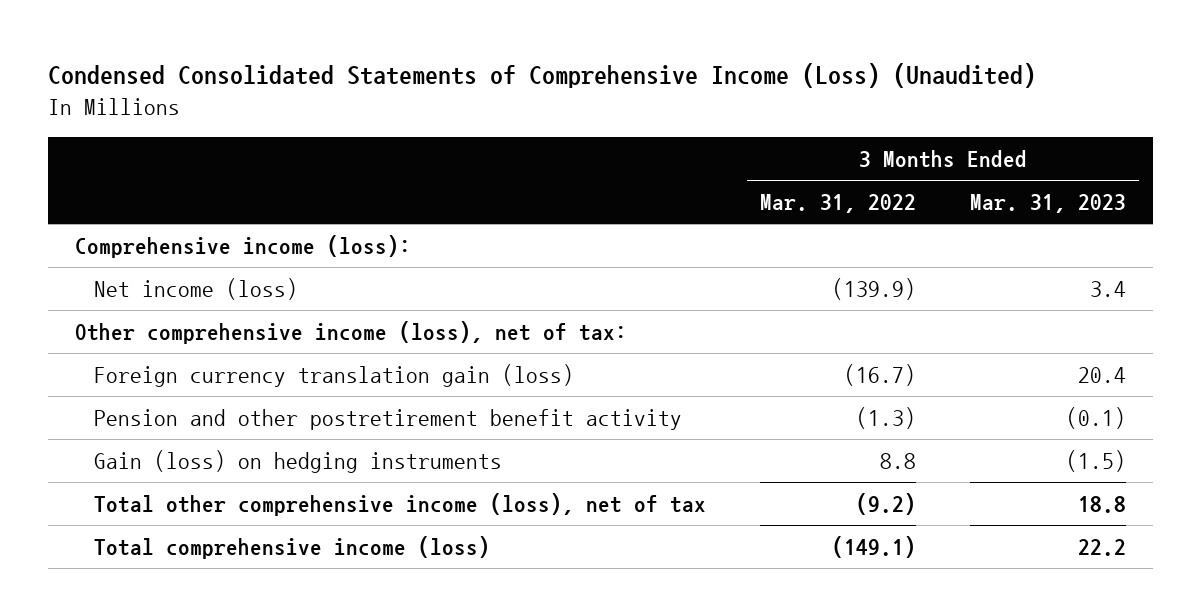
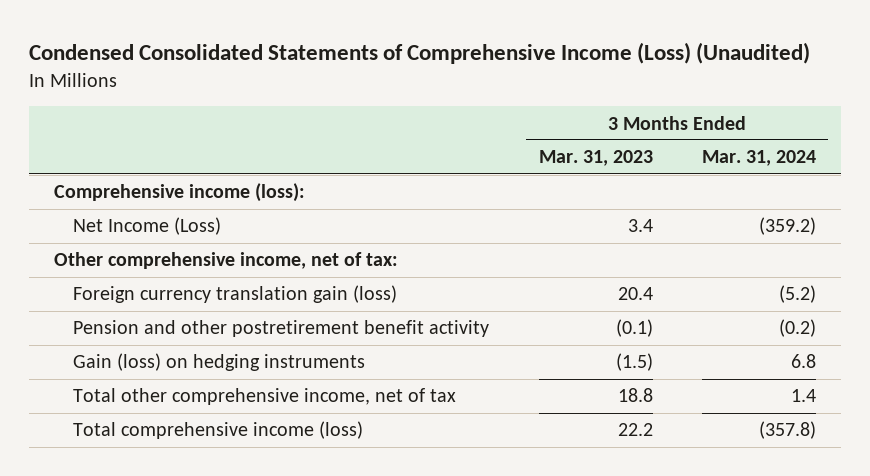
[759,194,916,214] Mar. 31, 2022 -> none
none -> [701,150,816,167] Mar. 31, 2024
[94,277,299,300] Net income (loss) -> [73,217,222,236] Net Income (Loss)
[75,320,628,344] Other comprehensive income (loss), net of tax: -> [54,252,399,270] Other comprehensive income, net of tax:
[94,492,707,516] Total other comprehensive income (loss), net of tax -> [73,388,457,406] Total other comprehensive income, net of tax

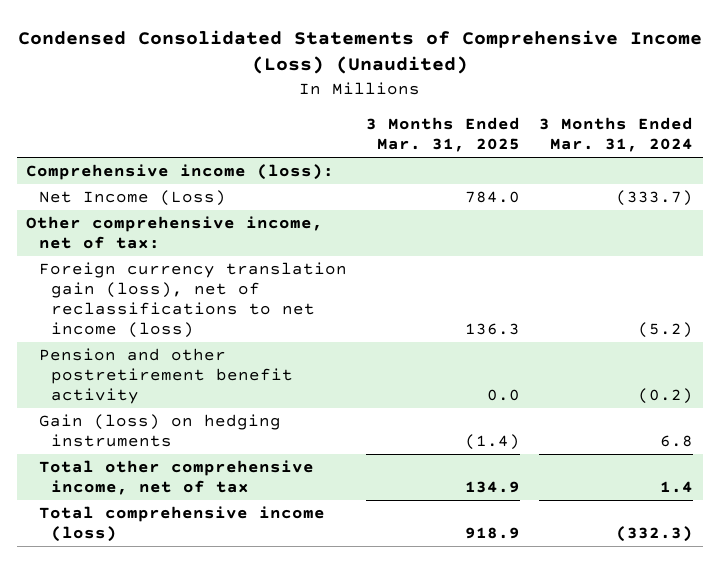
[538,150,653,167] Mar. 31, 2023 -> none
none -> [366,117,521,153] 3 Months Ended Mar. 31, 2025
[758,217,816,236] (359.2) -> [616,190,694,207] (333.7)
[73,285,398,304] Foreign currency translation gain (loss) -> [38,262,347,339] Foreign currency translation gain (loss), net of reclassifications to net income (loss)
[758,421,816,440] (357.8) -> [616,526,694,543] (332.3)

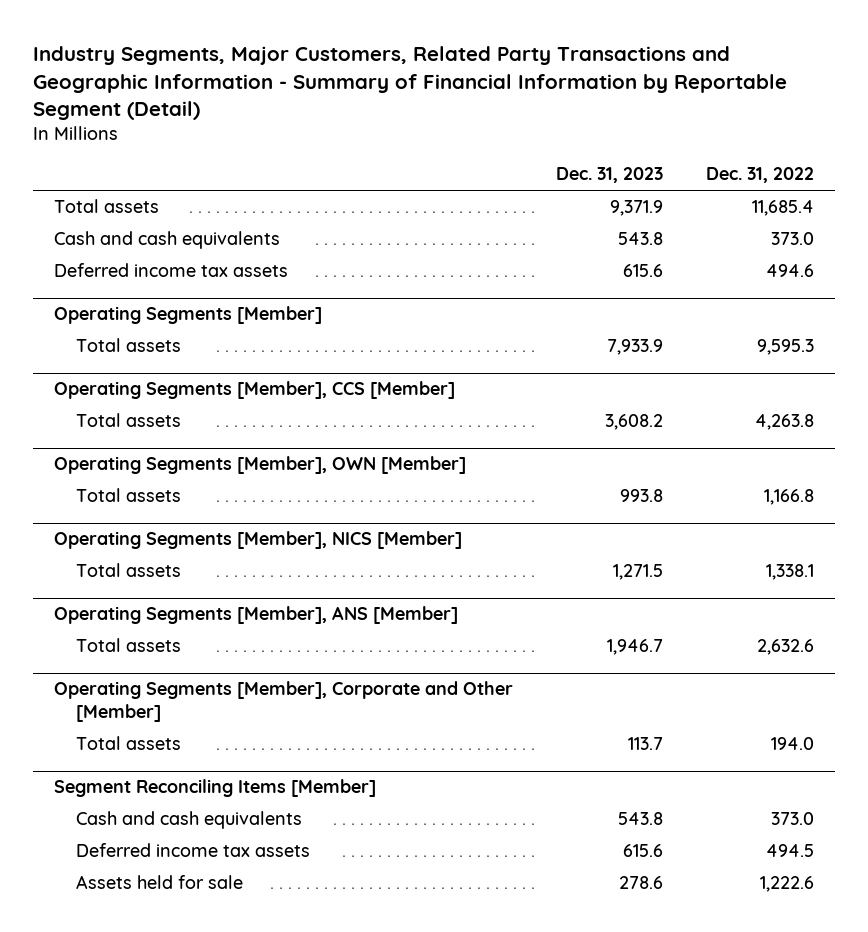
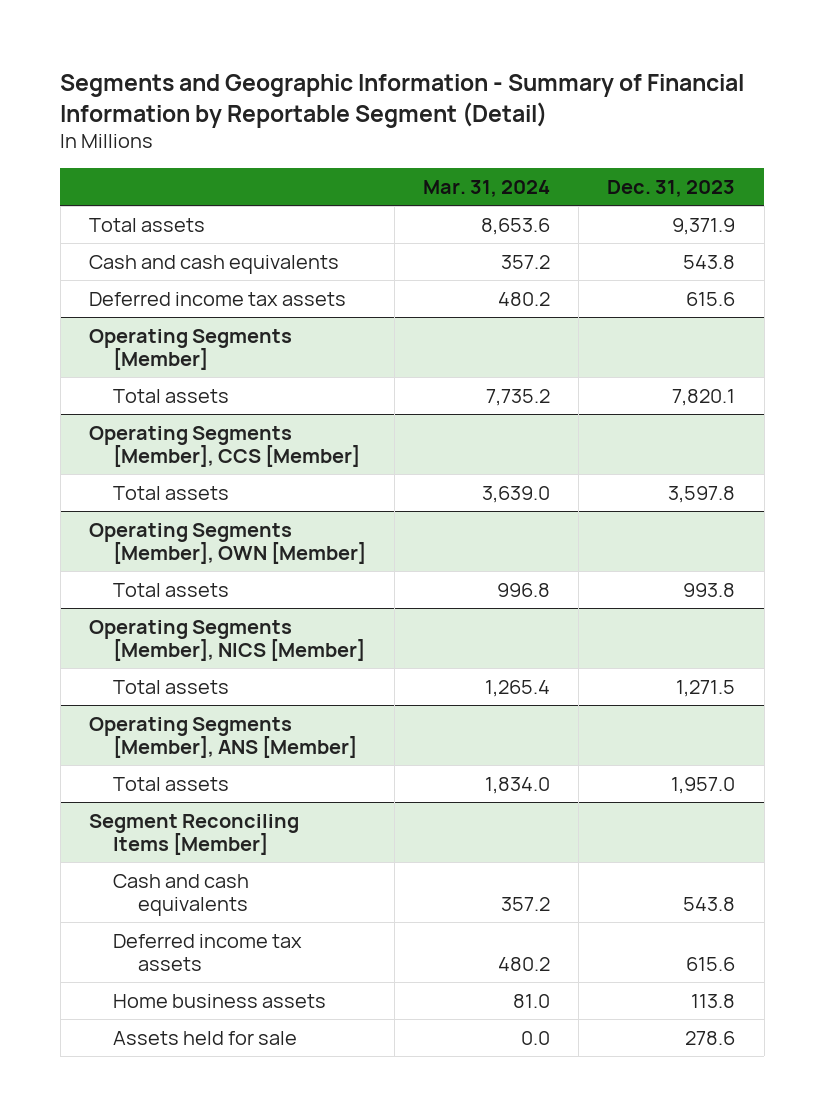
[33,45,788,121] Industry Segments, Major Customers, Related Party Transactions and Geographic Information - Summary of Financial Information by Reportable Segment (Detail) -> [60,74,745,128] Segments and Geographic Information - Summary of Financial Information by Reportable Segment (Detail)
[705,167,814,184] Dec. 31, 2022 -> none
none -> [423,180,551,198] Mar. 31, 2024
[607,339,664,356] 7,933.9 -> [672,388,736,406] 7,820.1
[605,414,664,431] 3,608.2 -> [668,485,736,503] 3,597.8
[54,681,514,722] Operating Segments [Member], Corporate and Other [Member] -> none
[76,736,182,751] Total assets -> none
[607,639,664,656] 1,946.7 -> [671,776,736,794] 1,957.0
none -> [113,993,327,1008] Home business assets

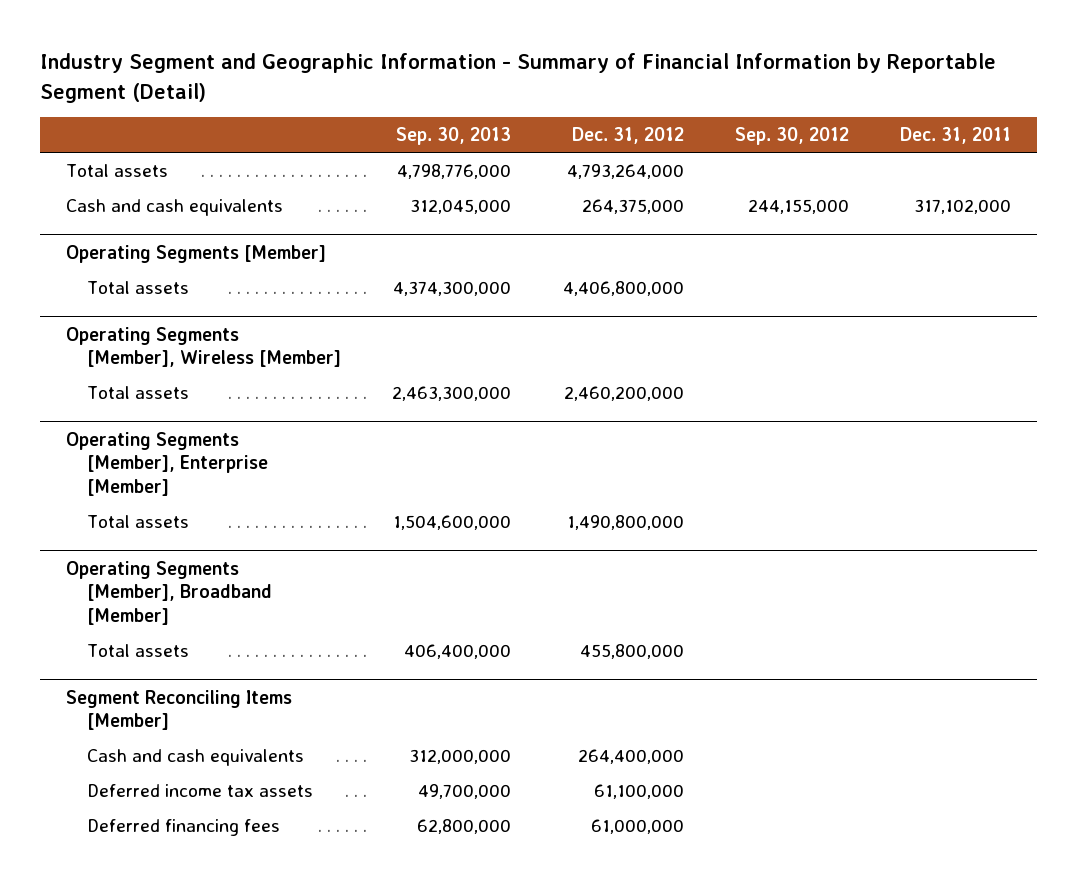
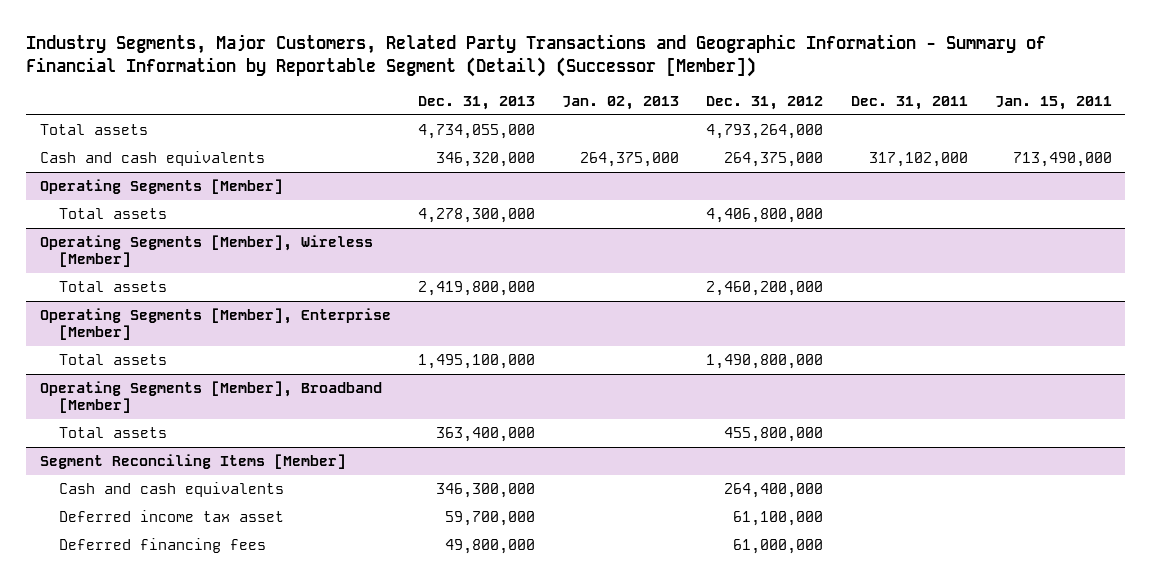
[40,53,997,103] Industry Segment and Geographic Information - Summary of Financial Information by Reportable Segment (Detail) -> [26,34,1047,78] Industry Segments, Major Customers, Related Party Transactions and Geographic Information - Summary of Financial Information by Reportable Segment (Detail) (Successor [Member])
[396,127,512,146] Sep. 30, 2013 -> none
[734,127,849,146] Sep. 30, 2012 -> none
none -> [418,96,536,111] Dec. 31, 2013
none -> [562,96,680,111] Jan. 02, 2013
none -> [994,96,1112,111] Jan. 15, 2011
[87,783,314,797] Deferred income tax assets -> [58,509,284,522] Deferred income tax asset

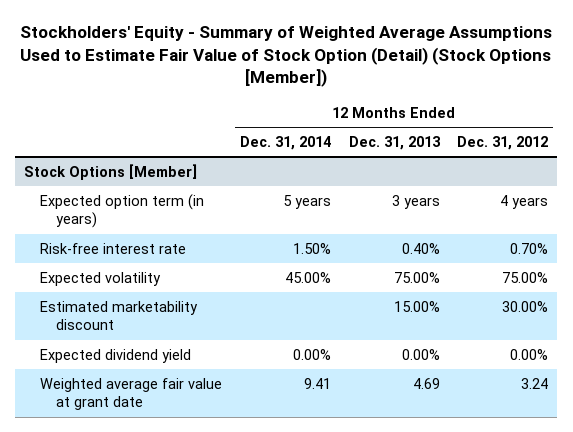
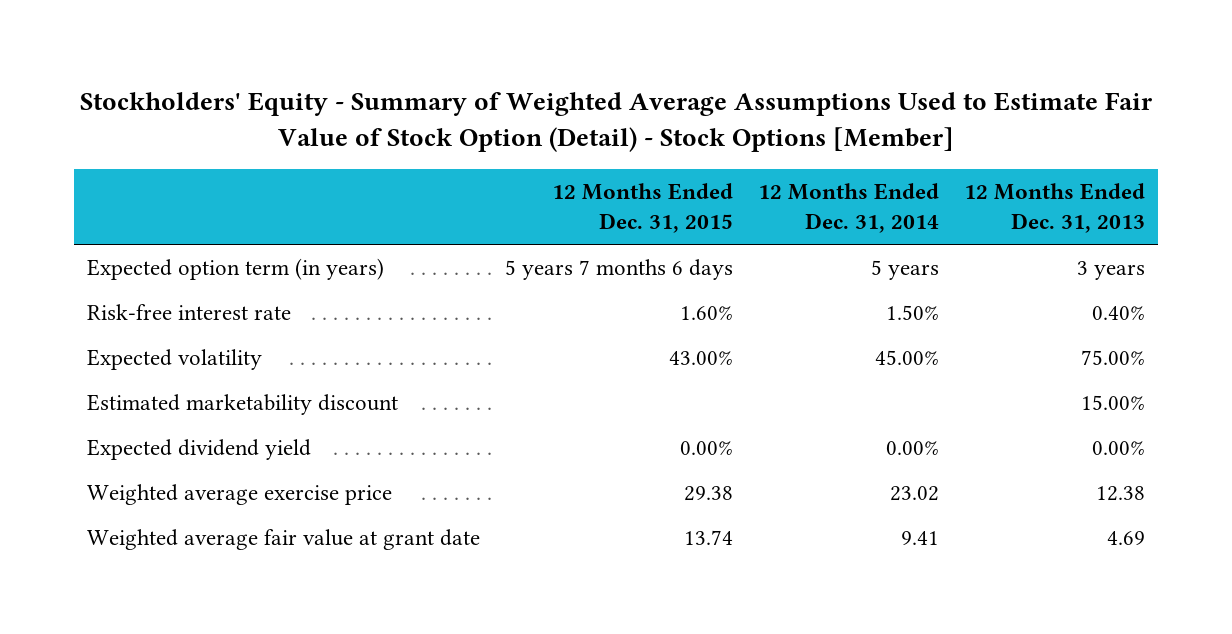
[20,26,553,88] Stockholders' Equity - Summary of Weighted Average Assumptions Used to Estimate Fair Value of Stock Option (Detail) (Stock Options [Member]) -> [80,92,1154,152] Stockholders' Equity - Summary of Weighted Average Assumptions Used to Estimate Fair Value of Stock Option (Detail) - Stock Options [Member]
[457,135,549,150] Dec. 31, 2012 -> none
none -> [552,183,734,233] 12 Months Ended Dec. 31, 2015
[24,163,198,180] Stock Options [Member] -> none
none -> [86,484,392,506] Weighted average exercise price

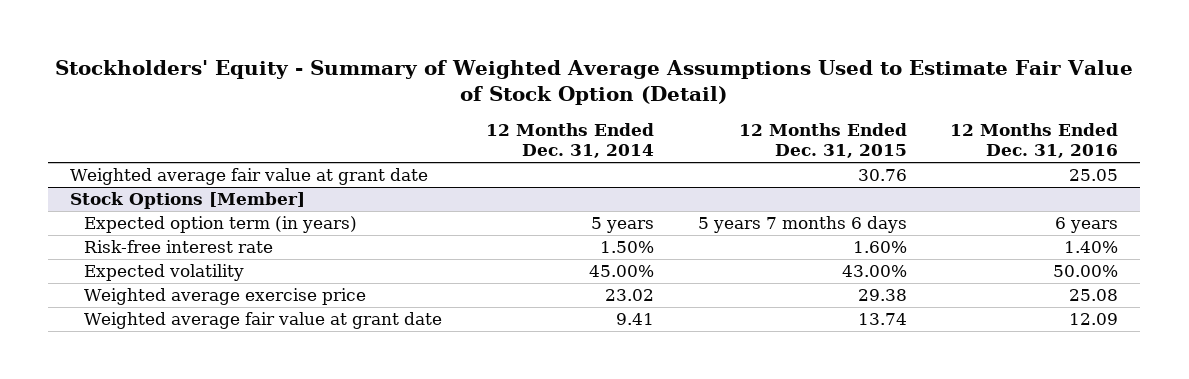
[80,92,1154,152] Stockholders' Equity - Summary of Weighted Average Assumptions Used to Estimate Fair Value of Stock Option (Detail) - Stock Options [Member] -> [55,59,1134,106] Stockholders' Equity - Summary of Weighted Average Assumptions Used to Estimate Fair Value of Stock Option (Detail)
[964,183,1146,233] 12 Months Ended Dec. 31, 2013 -> none
none -> [950,123,1119,159] 12 Months Ended Dec. 31, 2016
none -> [70,168,429,186] Weighted average fair value at grant date
none -> [70,192,306,210] Stock Options [Member]
[86,394,398,416] Estimated marketability discount -> none
[86,439,311,461] Expected dividend yield -> none

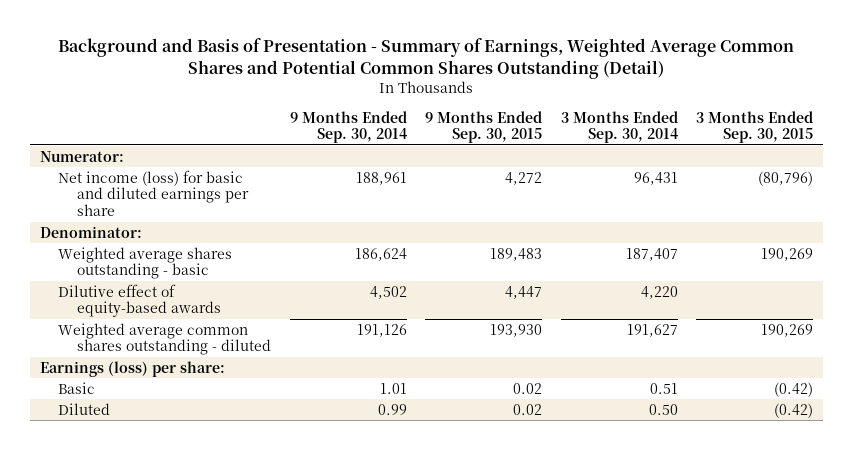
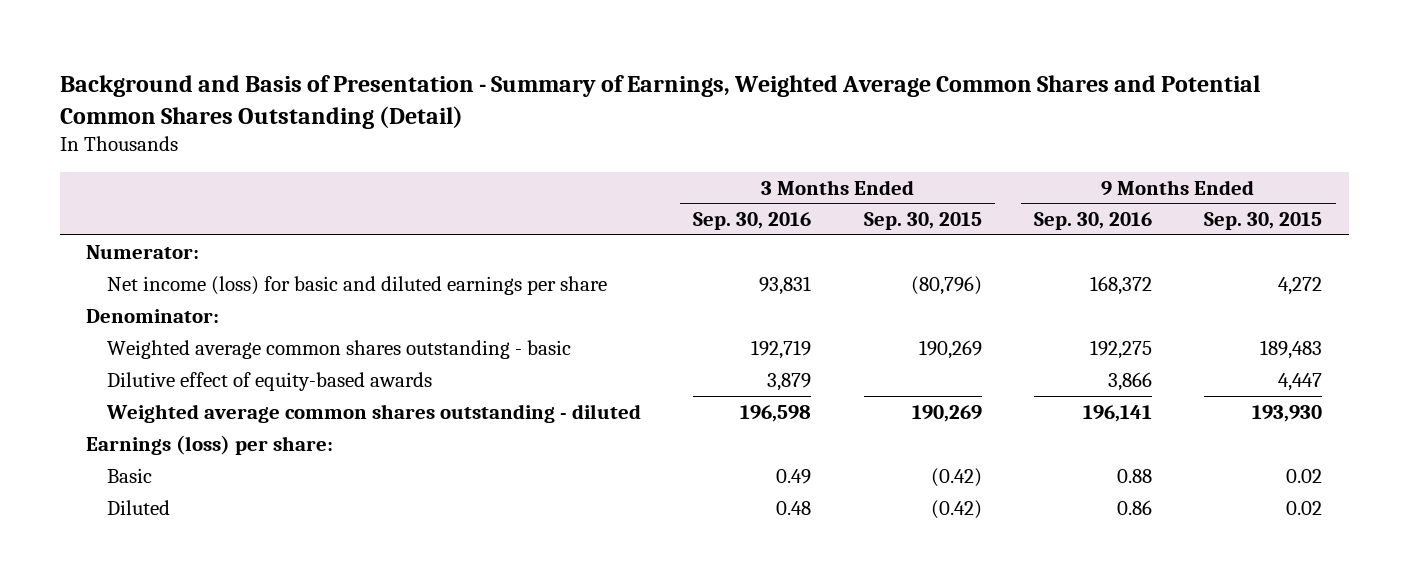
[289,110,407,144] 9 Months Ended Sep. 30, 2014 -> none
[560,110,678,144] 3 Months Ended Sep. 30, 2014 -> none
none -> [693,212,812,231] Sep. 30, 2016
none -> [1034,212,1153,231] Sep. 30, 2016
[58,246,233,280] Weighted average shares outstanding - basic -> [107,339,572,359] Weighted average common shares outstanding - basic

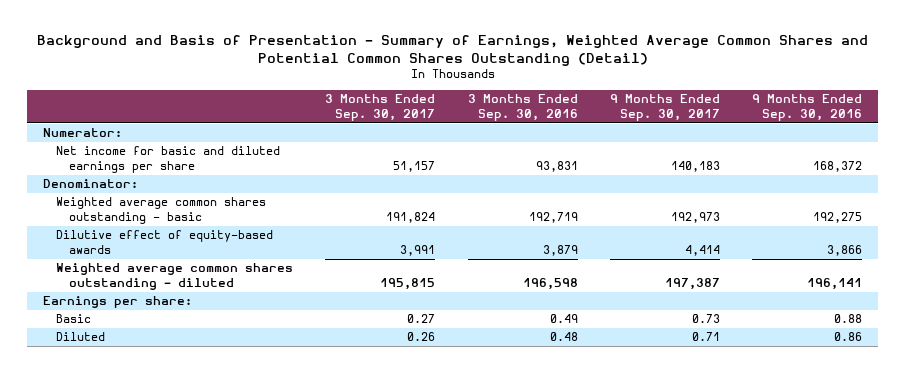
[863,212,982,231] Sep. 30, 2015 -> none
[1204,212,1323,231] Sep. 30, 2015 -> none
none -> [325,94,436,122] 3 Months Ended Sep. 30, 2017
none -> [609,94,720,122] 9 Months Ended Sep. 30, 2017
[107,275,608,295] Net income (loss) for basic and diluted earnings per share -> [56,146,281,174] Net income for basic and diluted earnings per share
[86,434,334,455] Earnings (loss) per share: -> [43,296,193,309] Earnings per share:

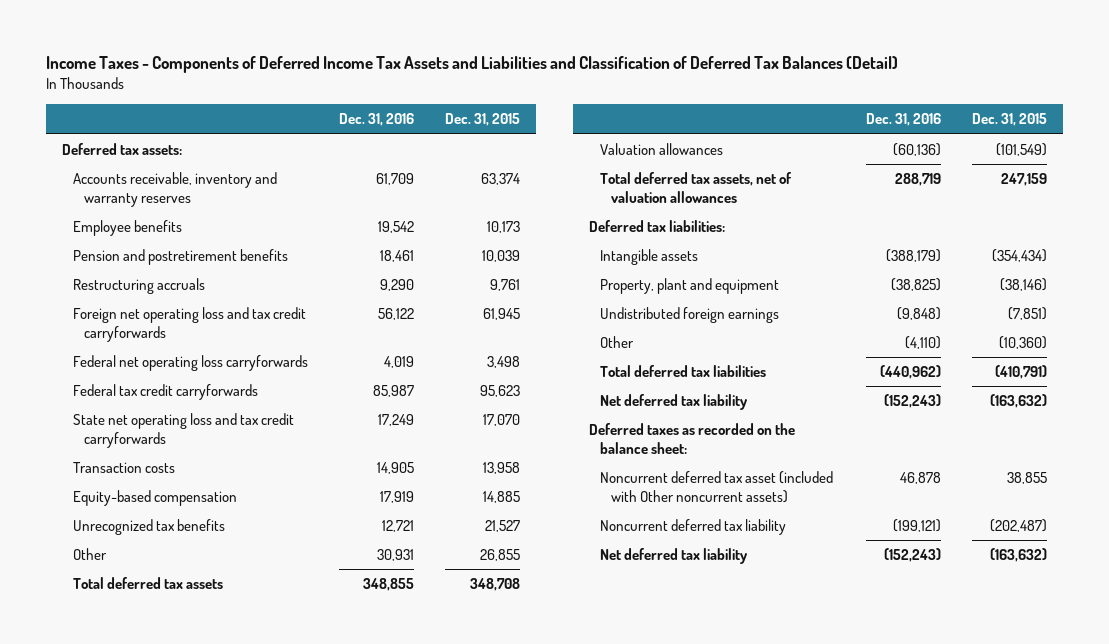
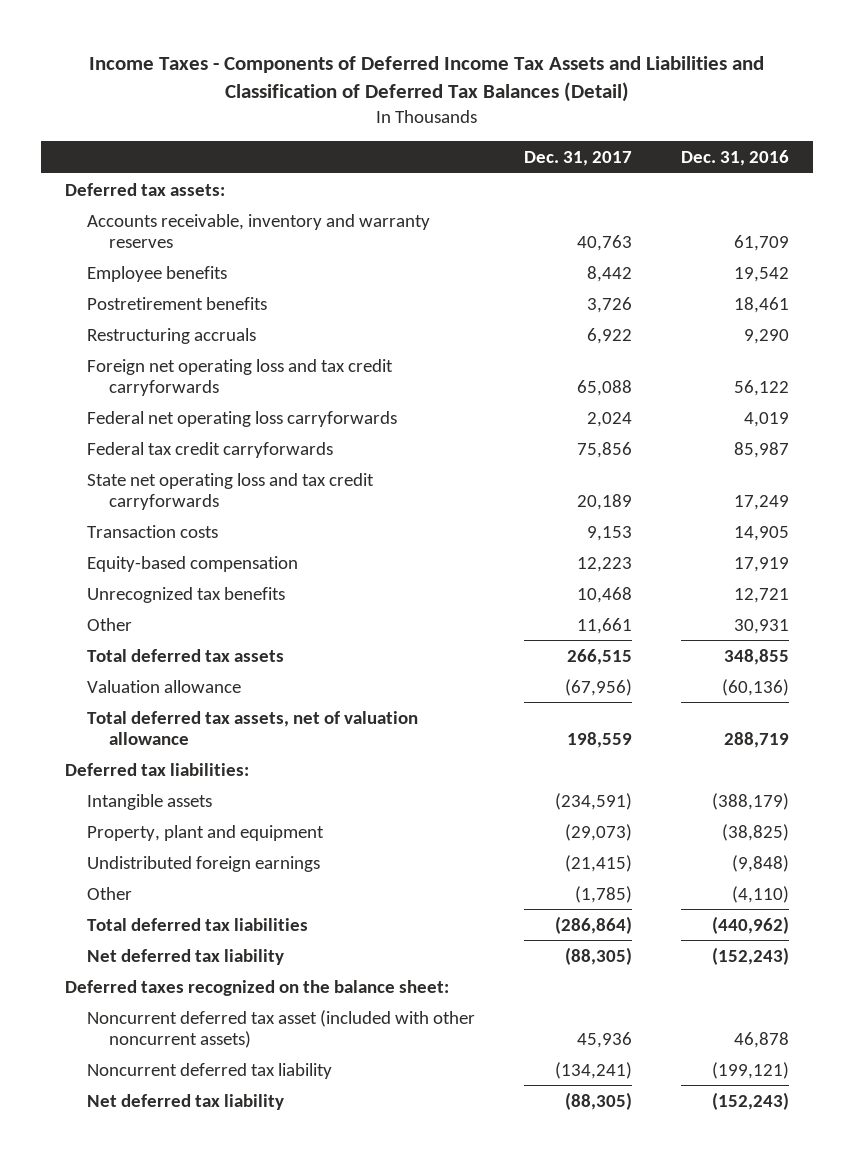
[445,113,521,127] Dec. 31, 2015 -> none
none -> [523,151,632,167] Dec. 31, 2017
[72,249,288,266] Pension and postretirement benefits -> [87,296,268,310] Postretirement benefits
[599,143,723,156] Valuation allowances -> [87,679,242,693] Valuation allowance
[599,172,792,204] Total deferred tax assets, net of valuation allowances -> [87,710,419,745] Total deferred tax assets, net of valuation allowance
[588,423,795,455] Deferred taxes as recorded on the balance sheet: -> [65,979,450,996] Deferred taxes recognized on the balance sheet:
[599,471,833,504] Noncurrent deferred tax asset (included with Other noncurrent assets) -> [87,1009,476,1048] Noncurrent deferred tax asset (included with other noncurrent assets)

